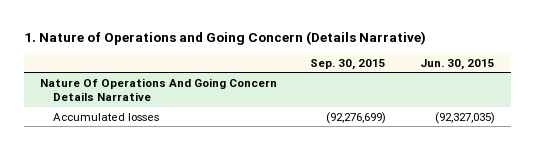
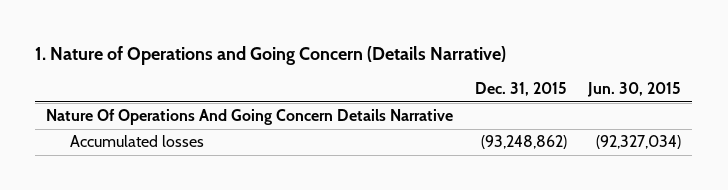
[310,58,387,70] Sep. 30, 2015 -> none
none -> [474,82,567,97] Dec. 31, 2015
[434,111,495,124] (92,327,035) -> [596,135,682,150] (92,327,034)

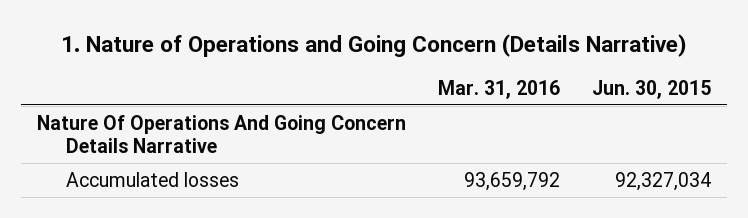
[474,82,567,97] Dec. 31, 2015 -> none
none -> [438,79,561,99] Mar. 31, 2016
[596,135,682,150] (92,327,034) -> [614,171,711,191] 92,327,034

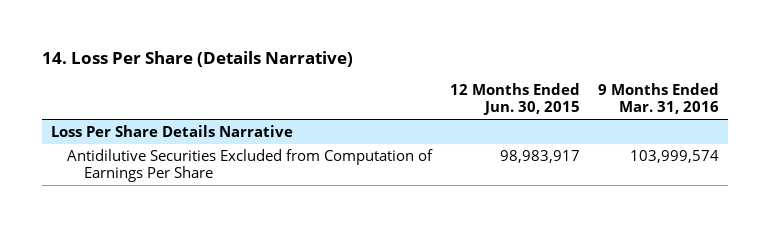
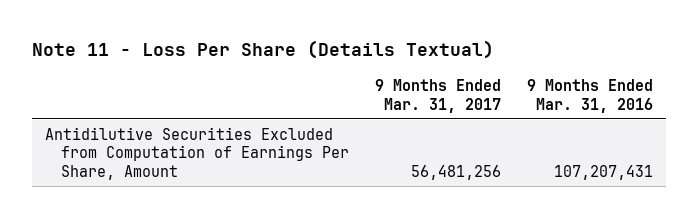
[41,50,353,67] 14. Loss Per Share (Details Narrative) -> [32,39,495,59] Note 11 - Loss Per Share (Details Textual)
[450,83,581,116] 12 Months Ended Jun. 30, 2015 -> none
none -> [374,79,501,113] 9 Months Ended Mar. 31, 2017
[50,124,293,137] Loss Per Share Details Narrative -> none
[67,148,434,183] Antidilutive Securities Excluded from Computation of Earnings Per Share -> [45,127,349,180] Antidilutive Securities Excluded from Computation of Earnings Per Share, Amount
[629,149,719,163] 103,999,574 -> [553,164,653,180] 107,207,431

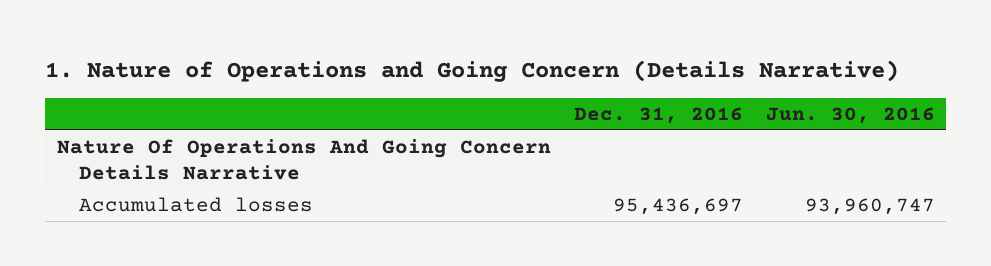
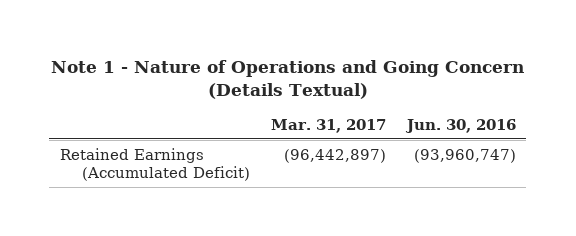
[45,60,900,83] 1. Nature of Operations and Going Concern (Details Narrative) -> [50,59,524,99] Note 1 - Nature of Operations and Going Concern (Details Textual)
[573,107,743,125] Dec. 31, 2016 -> none
none -> [270,119,386,134] Mar. 31, 2017
[56,138,551,181] Nature Of Operations And Going Concern Details Narrative -> none
[79,196,314,212] Accumulated losses -> [59,147,250,182] Retained Earnings (Accumulated Deficit)
[804,197,935,215] 93,960,747 -> [413,148,516,163] (93,960,747)

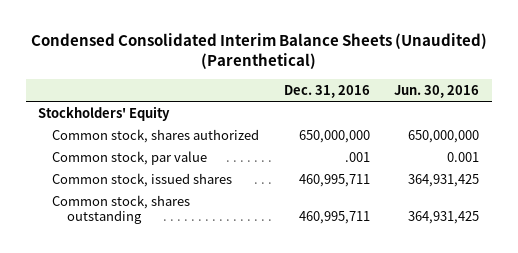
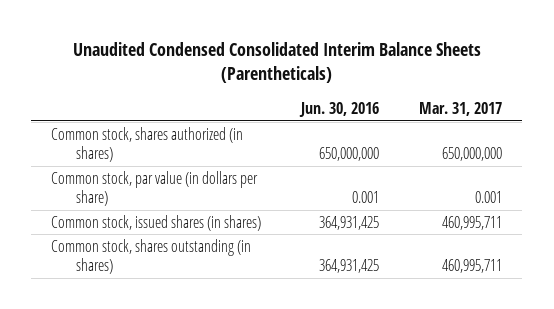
[30,32,487,70] Condensed Consolidated Interim Balance Sheets (Unaudited) (Parenthetical) -> [72,41,481,84] Unaudited Condensed Consolidated Interim Balance Sheets (Parentheticals)
[283,84,370,98] Dec. 31, 2016 -> none
none -> [419,101,503,116] Mar. 31, 2017
[38,105,171,121] Stockholders' Equity -> none
[52,128,260,143] Common stock, shares authorized -> [51,126,244,163] Common stock, shares authorized (in shares)
[52,150,208,165] Common stock, par value -> [51,170,259,207] Common stock, par value (in dollars per share)
[52,172,233,187] Common stock, issued shares -> [51,214,262,231] Common stock, issued shares (in shares)
[52,194,191,224] Common stock, shares outstanding -> [51,238,252,275] Common stock, shares outstanding (in shares)

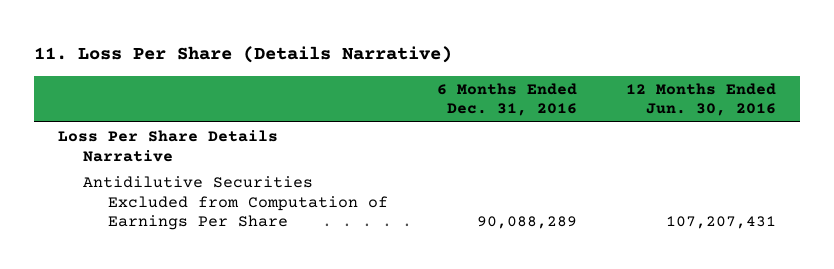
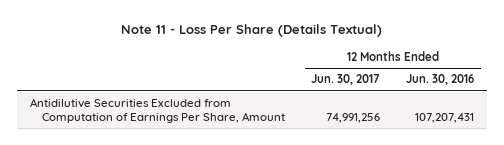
[33,46,452,64] 11. Loss Per Share (Details Narrative) -> [120,24,382,38] Note 11 - Loss Per Share (Details Textual)
[436,82,577,117] 6 Months Ended Dec. 31, 2016 -> none
none -> [311,74,381,86] Jun. 30, 2017
[58,130,279,162] Loss Per Share Details Narrative -> none
[82,176,388,231] Antidilutive Securities Excluded from Computation of Earnings Per Share -> [29,98,286,124] Antidilutive Securities Excluded from Computation of Earnings Per Share, Amount

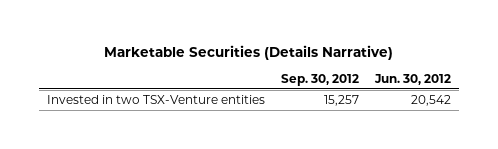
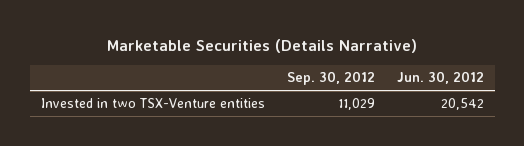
[323,95,359,107] 15,257 -> [337,98,375,111] 11,029

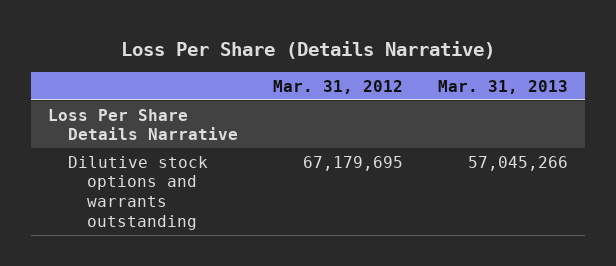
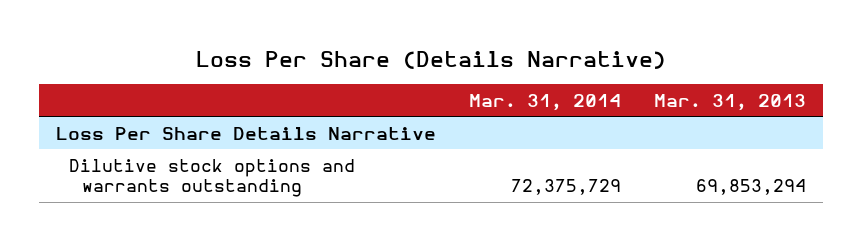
[272,79,403,94] Mar. 31, 2012 -> none
none -> [469,94,622,112] Mar. 31, 2014
[467,155,568,171] 57,045,266 -> [696,179,807,196] 69,853,294

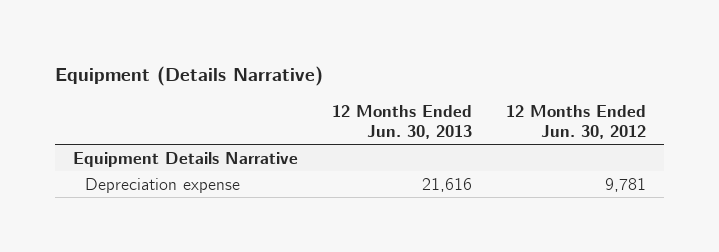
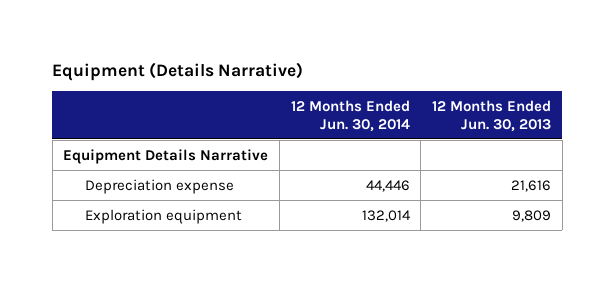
[506,104,647,139] 12 Months Ended Jun. 30, 2012 -> none
none -> [290,99,410,132] 12 Months Ended Jun. 30, 2014
none -> [84,208,242,224] Exploration equipment

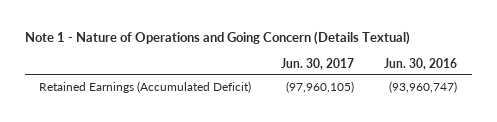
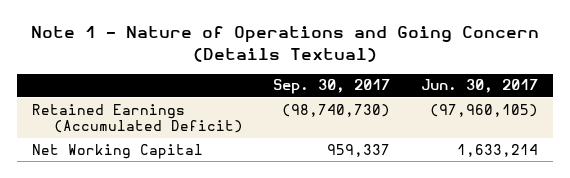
[384,58,458,71] Jun. 30, 2016 -> none
none -> [273,79,391,95] Sep. 30, 2017
none -> [32,143,204,159] Net Working Capital

